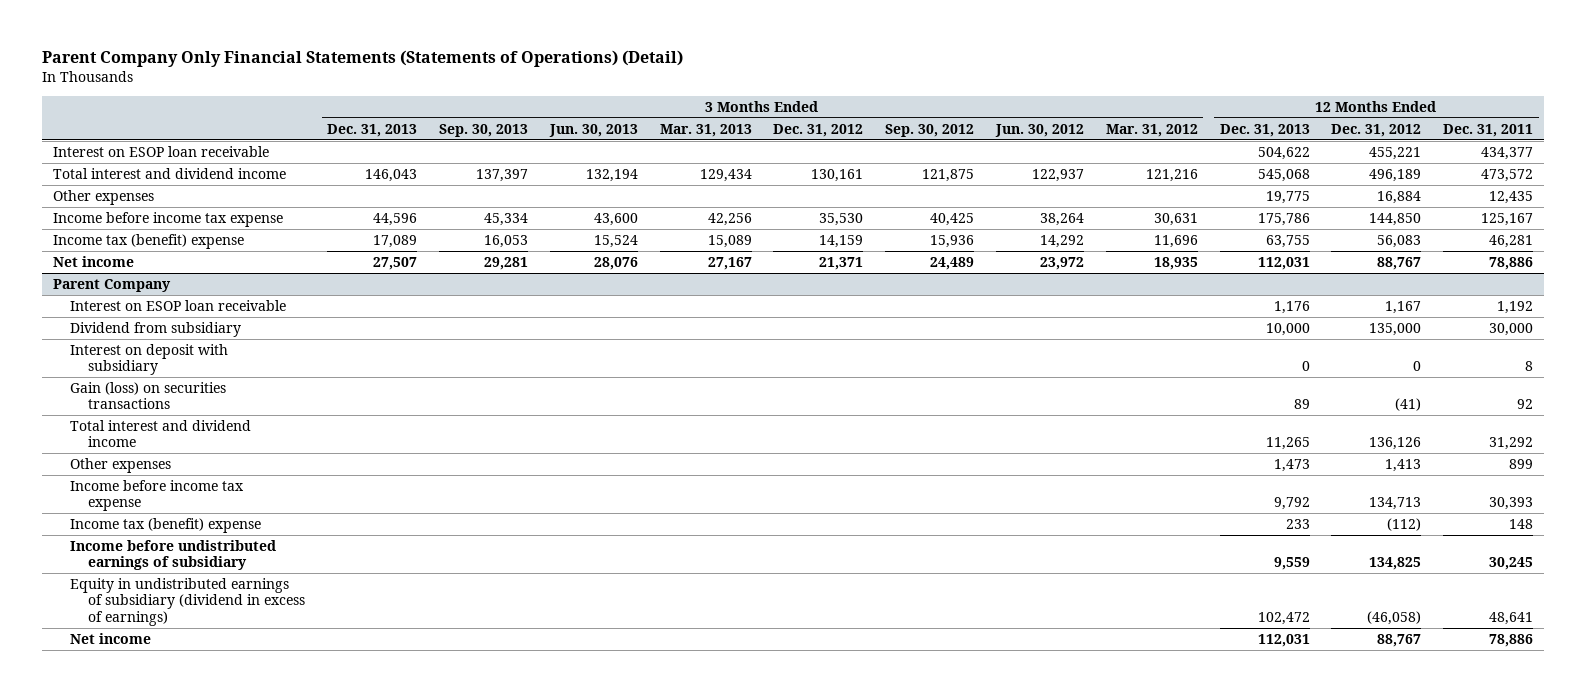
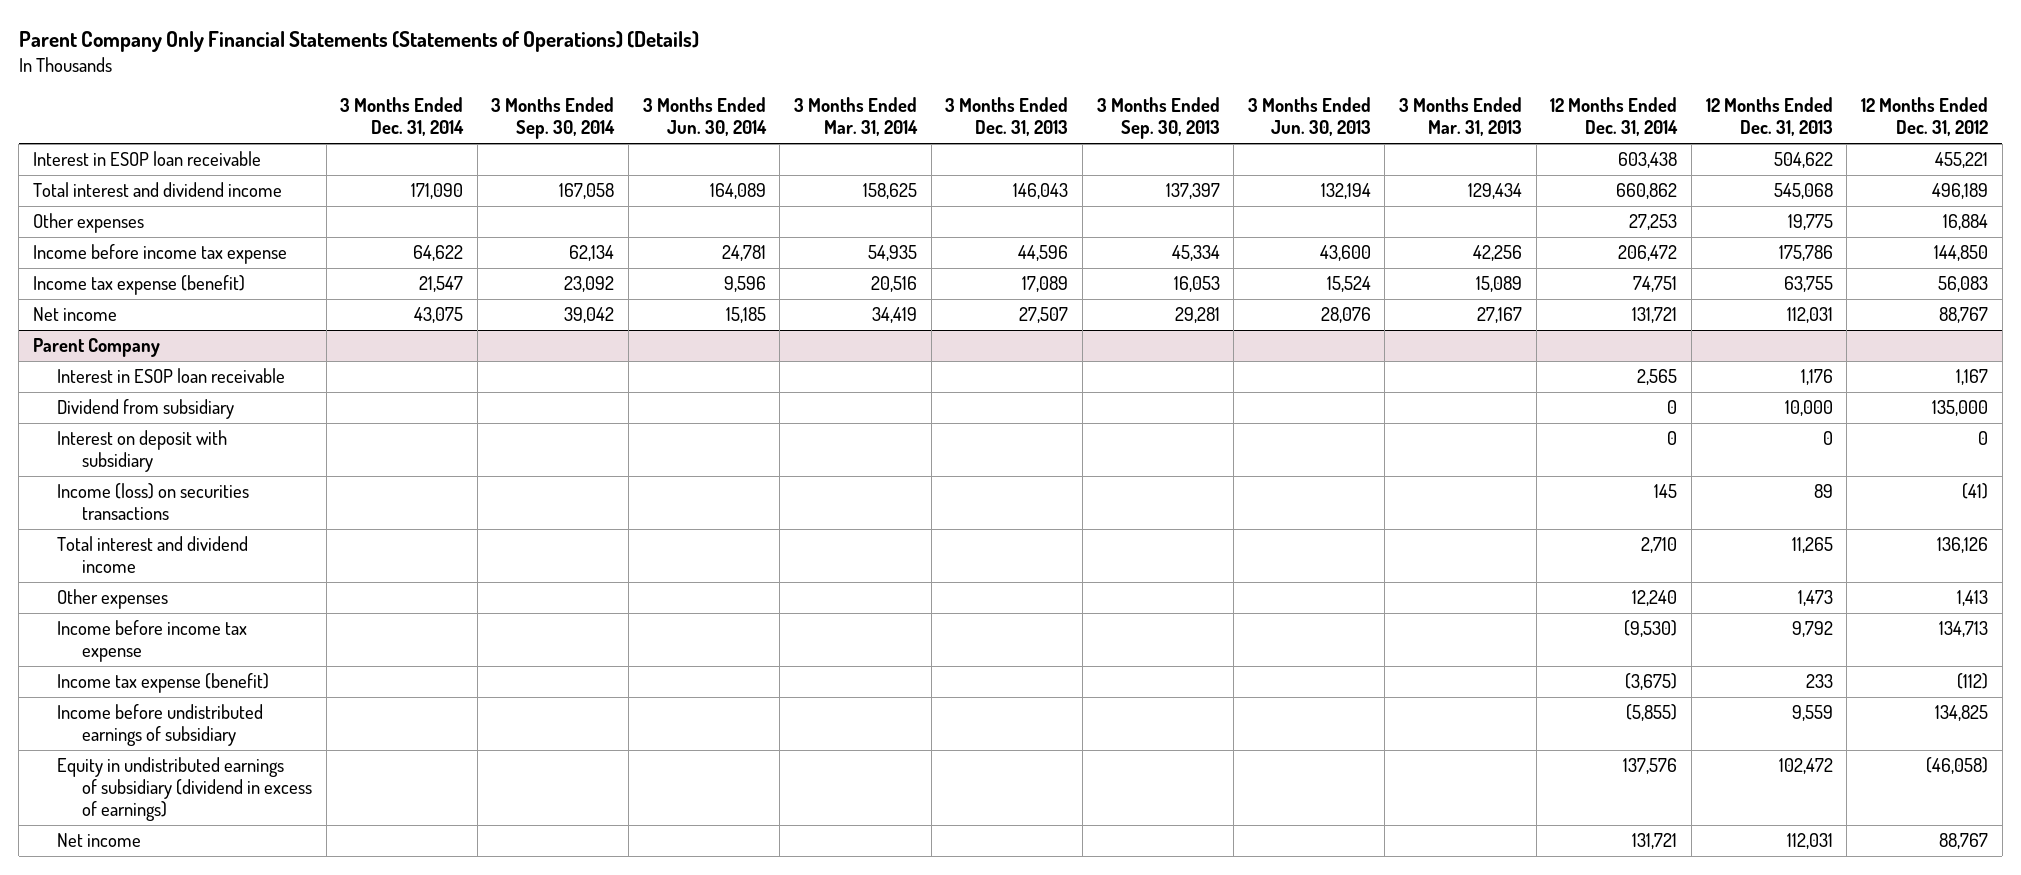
[41,50,683,68] Parent Company Only Financial Statements (Statements of Operations) (Detail) -> [18,31,699,53] Parent Company Only Financial Statements (Statements of Operations) (Details)
[773,123,864,137] Dec. 31, 2012 -> none
[885,123,975,137] Sep. 30, 2012 -> none
[995,123,1085,137] Jun. 30, 2012 -> none
[1105,123,1198,137] Mar. 31, 2012 -> none
[1443,123,1534,137] Dec. 31, 2011 -> none
none -> [340,97,465,137] 3 Months Ended Dec. 31, 2014
none -> [491,97,616,140] 3 Months Ended Sep. 30, 2014
none -> [642,97,767,137] 3 Months Ended Jun. 30, 2014
none -> [794,97,919,137] 3 Months Ended Mar. 31, 2014
none -> [1550,97,1679,137] 12 Months Ended Dec. 31, 2014
[52,145,269,157] Interest on ESOP loan receivable -> [32,151,261,167] Interest in ESOP loan receivable
[52,233,244,249] Income tax (benefit) expense -> [32,275,245,296] Income tax expense (benefit)
[70,299,287,311] Interest on ESOP loan receivable -> [57,368,286,384] Interest in ESOP loan receivable
[70,381,227,410] Gain (loss) on securities transactions -> [57,483,250,521] Income (loss) on securities transactions
[70,517,262,533] Income tax (benefit) expense -> [57,673,270,694] Income tax expense (benefit)

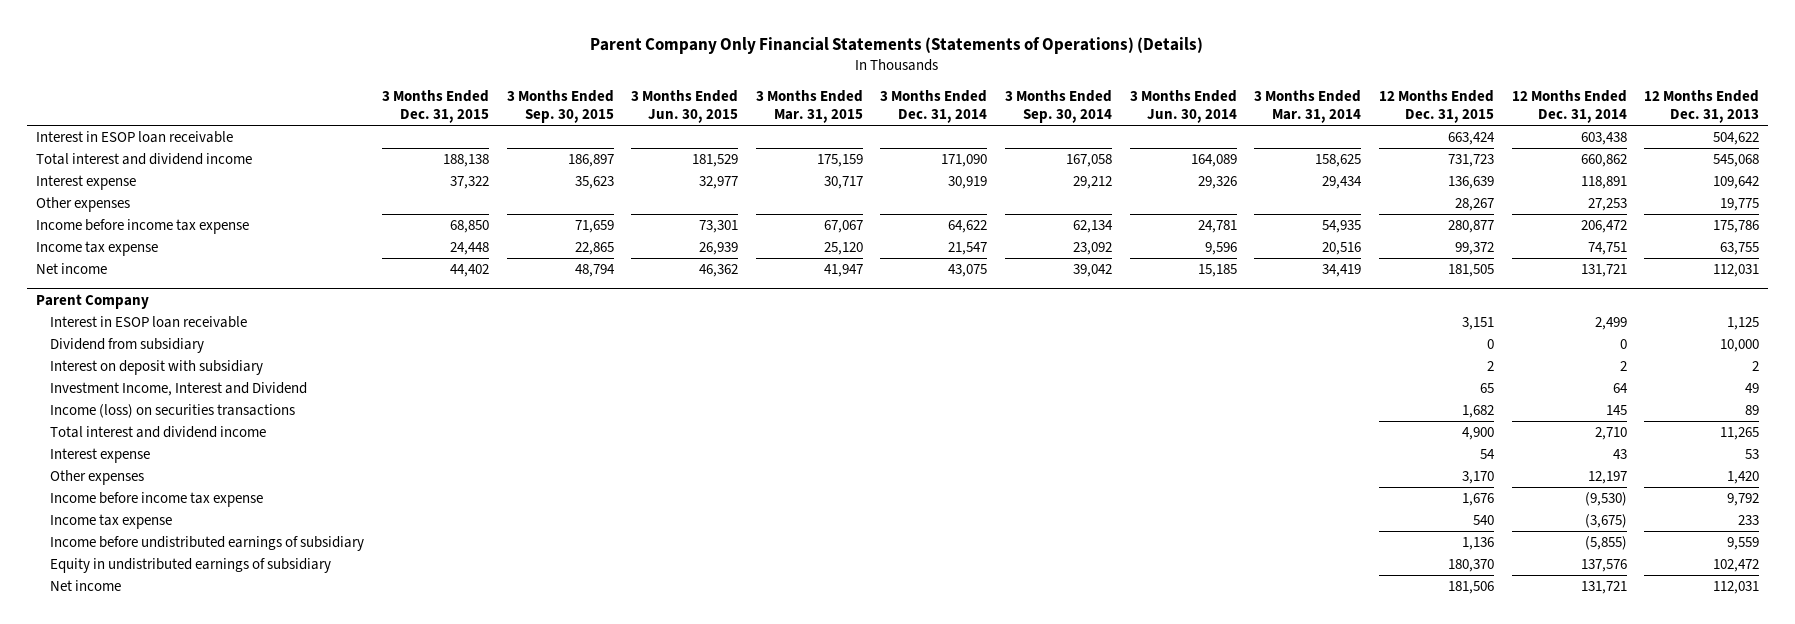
[945,97,1069,137] 3 Months Ended Dec. 31, 2013 -> none
[1096,97,1220,140] 3 Months Ended Sep. 30, 2013 -> none
[1247,97,1371,137] 3 Months Ended Jun. 30, 2013 -> none
[1399,97,1523,137] 3 Months Ended Mar. 31, 2013 -> none
[1860,97,1988,137] 12 Months Ended Dec. 31, 2012 -> none
none -> [381,90,489,124] 3 Months Ended Dec. 31, 2015
none -> [506,90,614,124] 3 Months Ended Sep. 30, 2015
none -> [631,90,739,124] 3 Months Ended Jun. 30, 2015
none -> [755,90,863,124] 3 Months Ended Mar. 31, 2015
none -> [1378,90,1494,124] 12 Months Ended Dec. 31, 2015
none -> [35,175,136,191] Interest expense
[32,275,245,296] Income tax expense (benefit) -> [35,241,158,257] Income tax expense
[1637,369,1678,386] 2,565 -> [1594,317,1627,331] 2,499
[1800,369,1833,386] 1,176 -> [1727,317,1760,331] 1,125
[1667,431,1678,446] 0 -> [1619,361,1627,372] 2
[1822,431,1833,446] 0 -> [1752,361,1760,372] 2
none -> [50,382,308,397] Investment Income, Interest and Dividend
none -> [50,448,151,464] Interest expense
[1632,590,1678,607] 12,240 -> [1587,471,1627,485] 12,197
[1797,590,1833,607] 1,473 -> [1727,471,1760,485] 1,420
[57,673,270,694] Income tax expense (benefit) -> [50,514,173,530] Income tax expense
[57,757,312,821] Equity in undistributed earnings of subsidiary (dividend in excess of earnings) -> [50,558,332,574] Equity in undistributed earnings of subsidiary

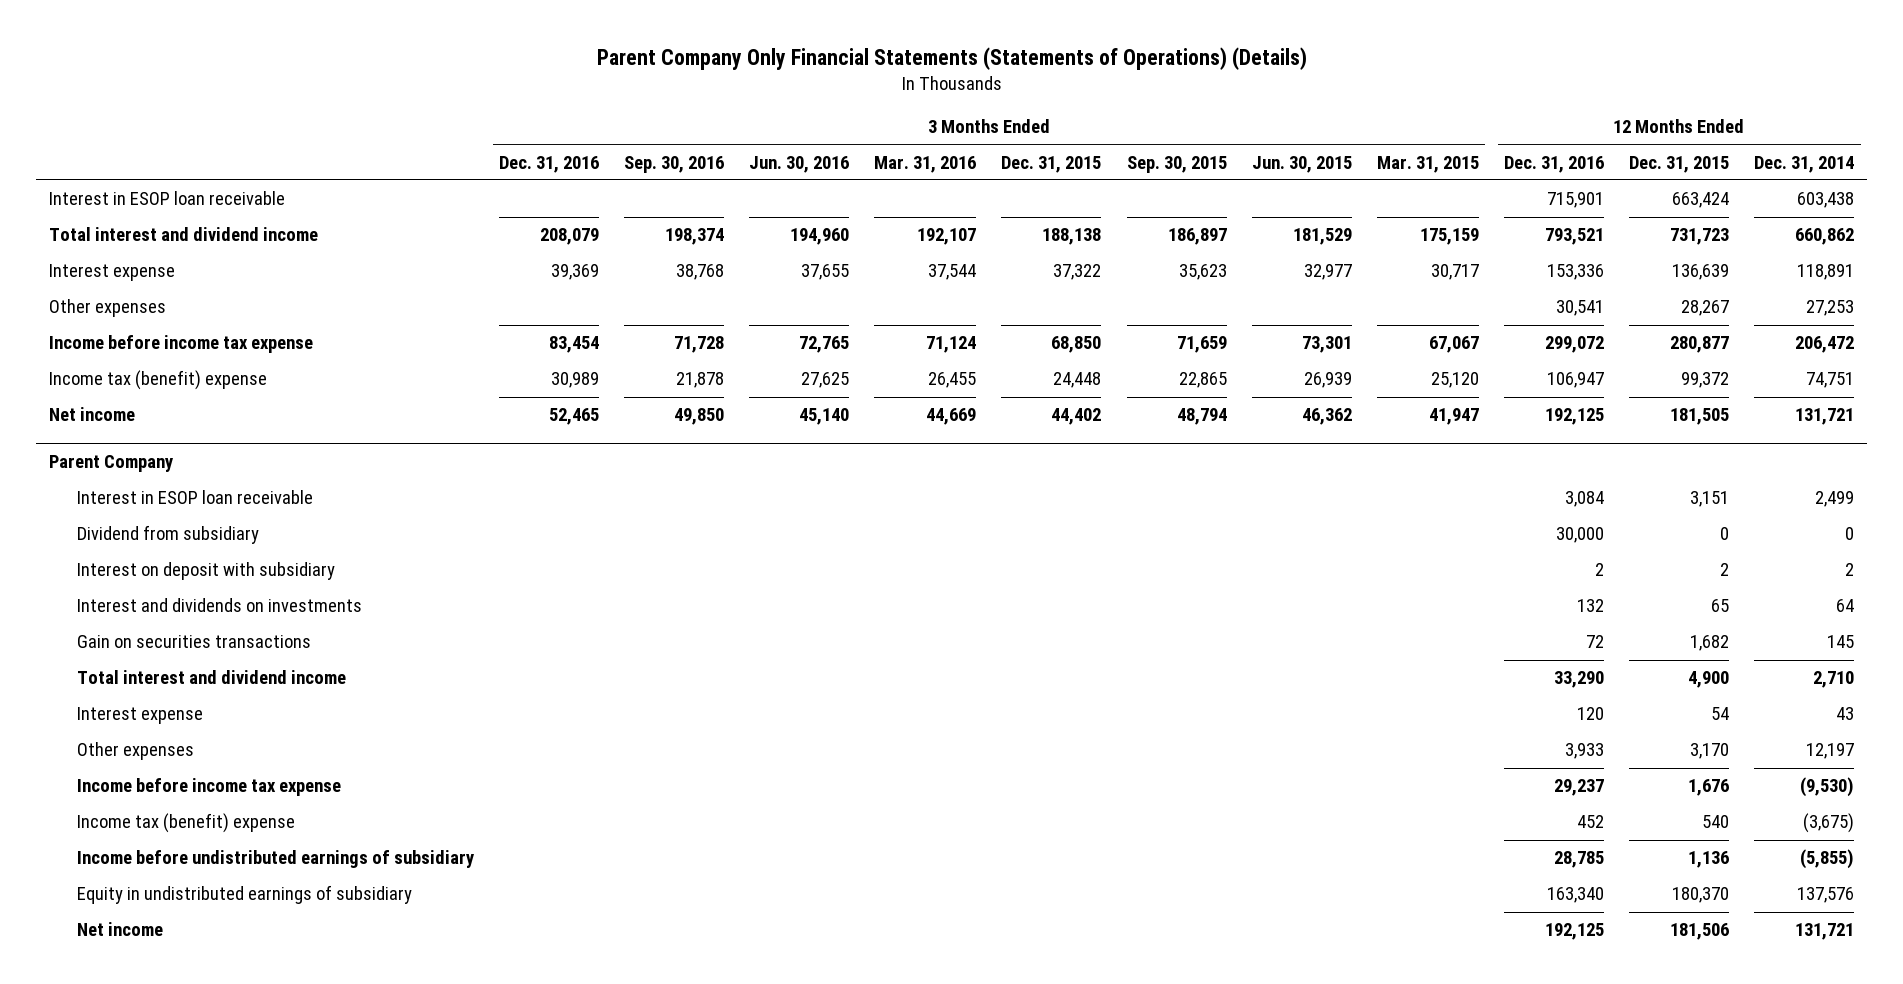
[880,90,988,124] 3 Months Ended Dec. 31, 2014 -> none
[1005,90,1113,124] 3 Months Ended Sep. 30, 2014 -> none
[1129,90,1237,124] 3 Months Ended Jun. 30, 2014 -> none
[1254,90,1362,124] 3 Months Ended Mar. 31, 2014 -> none
[1644,90,1760,124] 12 Months Ended Dec. 31, 2013 -> none
none -> [498,155,599,173] Dec. 31, 2016
none -> [623,155,724,173] Sep. 30, 2016
none -> [749,155,850,173] Jun. 30, 2016
none -> [874,155,977,173] Mar. 31, 2016
none -> [1504,155,1605,173] Dec. 31, 2016
[35,241,158,257] Income tax expense -> [48,370,267,391] Income tax (benefit) expense
[50,382,308,397] Investment Income, Interest and Dividend -> [76,598,362,613] Interest and dividends on investments
[50,404,296,419] Income (loss) on securities transactions -> [76,635,311,649] Gain on securities transactions
[50,514,173,530] Income tax expense -> [76,813,295,834] Income tax (benefit) expense

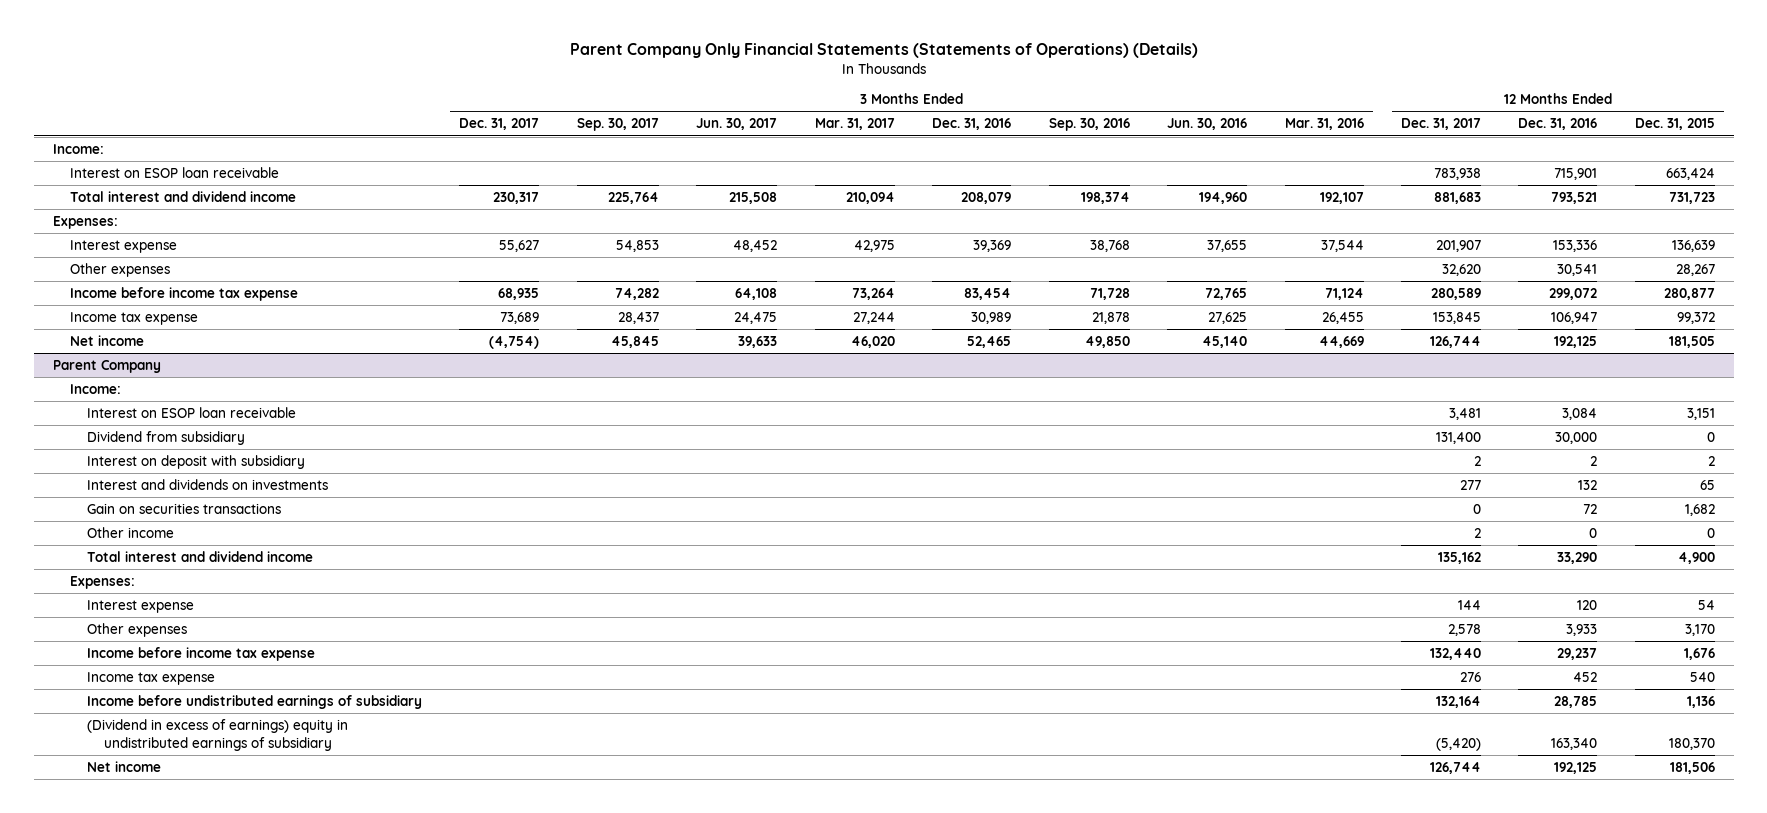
[1001,155,1102,173] Dec. 31, 2015 -> none
[1126,155,1227,173] Sep. 30, 2015 -> none
[1251,155,1352,173] Jun. 30, 2015 -> none
[1376,155,1479,173] Mar. 31, 2015 -> none
[1754,155,1855,173] Dec. 31, 2014 -> none
none -> [459,118,540,131] Dec. 31, 2017
none -> [576,118,659,132] Sep. 30, 2017
none -> [696,118,778,131] Jun. 30, 2017
none -> [814,118,895,131] Mar. 31, 2017
none -> [1401,118,1482,131] Dec. 31, 2017
none -> [52,143,104,154] Income:
[48,191,285,206] Interest in ESOP loan receivable -> [69,166,279,178] Interest on ESOP loan receivable
none -> [52,215,118,229] Expenses:
[48,370,267,391] Income tax (benefit) expense -> [69,311,198,325] Income tax expense
none -> [69,383,121,394] Income:
[76,490,313,505] Interest in ESOP loan receivable -> [87,406,297,418] Interest on ESOP loan receivable
none -> [87,526,175,538] Other income
none -> [69,575,135,589] Expenses:
[76,813,295,834] Income tax (benefit) expense -> [87,671,216,685] Income tax expense
[76,885,412,905] Equity in undistributed earnings of subsidiary -> [87,718,349,751] (Dividend in excess of earnings) equity in undistributed earnings of subsidiary

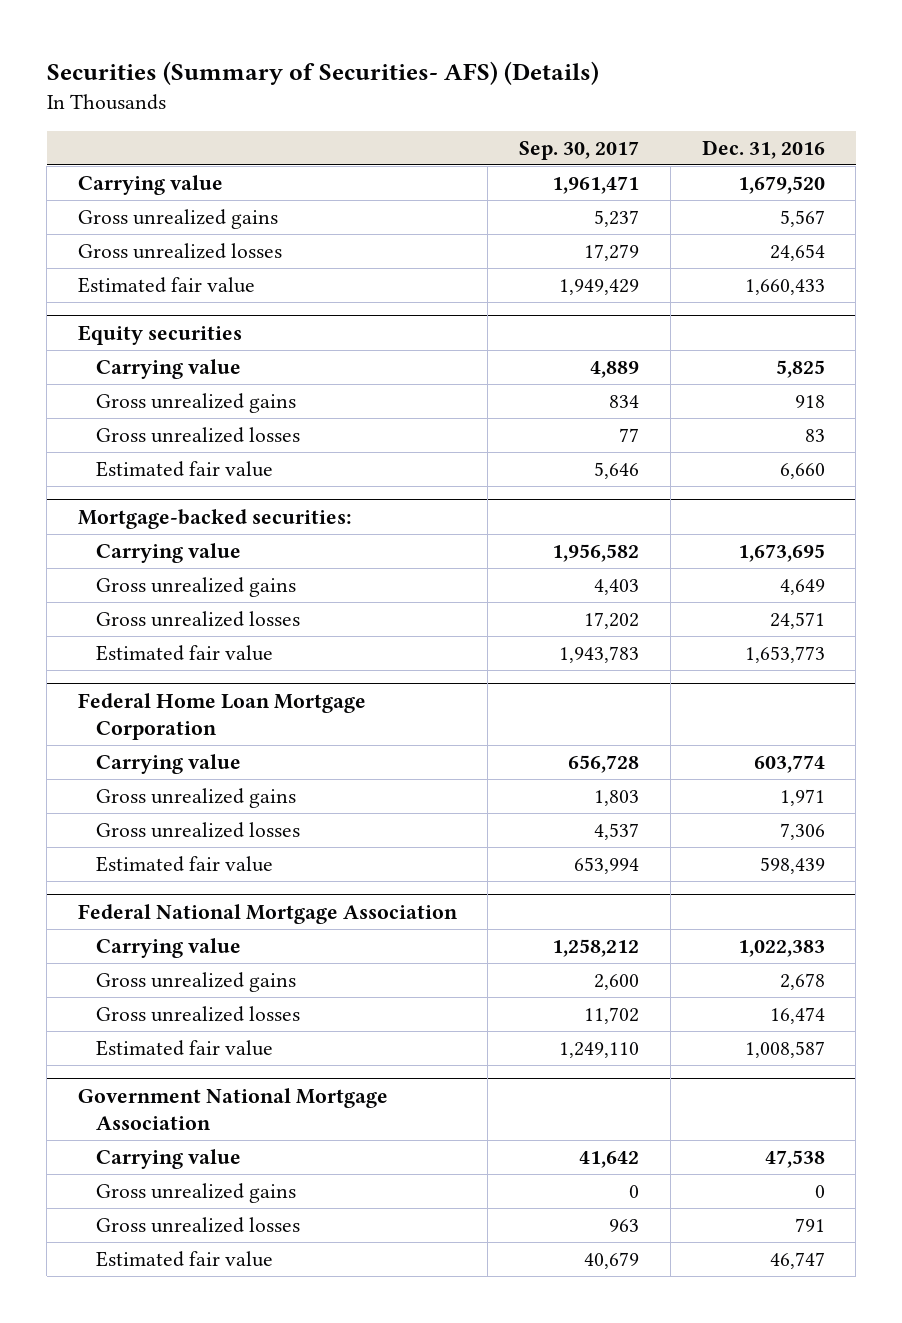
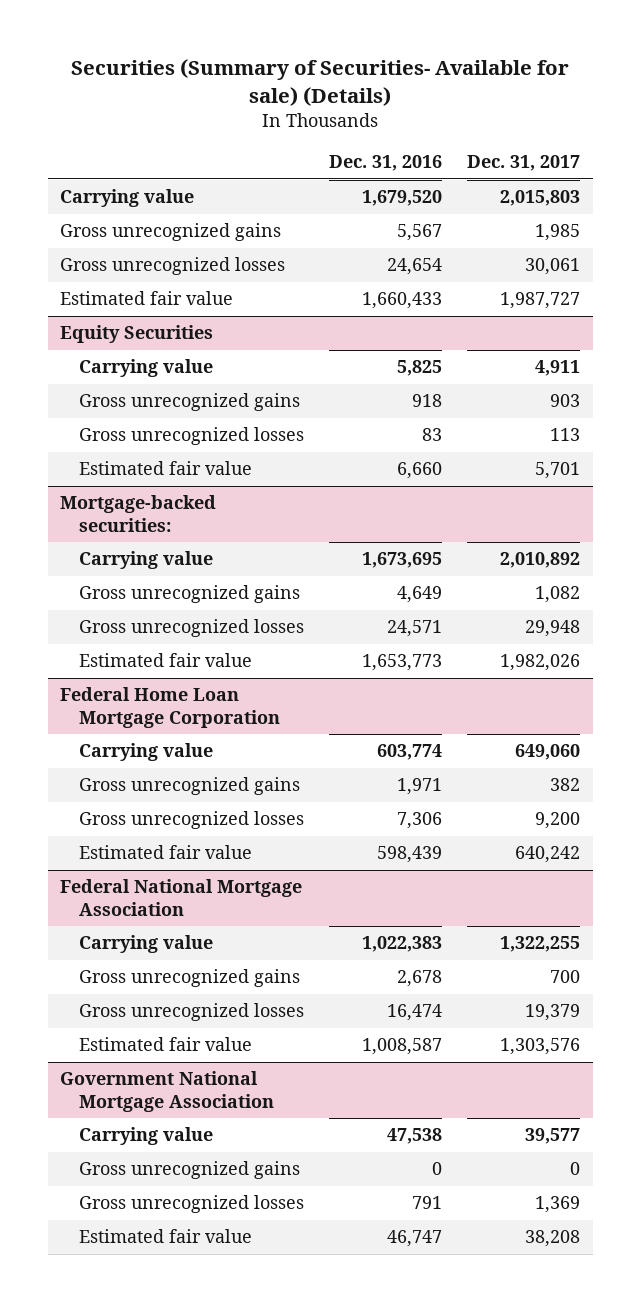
[46,61,599,86] Securities (Summary of Securities- AFS) (Details) -> [71,59,570,106] Securities (Summary of Securities- Available for sale) (Details)
[519,140,640,160] Sep. 30, 2017 -> none
none -> [467,155,581,172] Dec. 31, 2017
[77,209,278,230] Gross unrealized gains -> [60,223,282,242] Gross unrecognized gains
[77,243,282,260] Gross unrealized losses -> [60,257,286,276] Gross unrecognized losses
[77,324,242,345] Equity securities -> [60,325,214,344] Equity Securities
[96,393,297,414] Gross unrealized gains -> [78,393,300,412] Gross unrecognized gains
[96,427,301,444] Gross unrealized losses -> [78,427,304,446] Gross unrecognized losses
[96,577,297,598] Gross unrealized gains -> [78,585,300,604] Gross unrecognized gains
[96,611,301,628] Gross unrealized losses -> [78,619,304,638] Gross unrecognized losses
[96,788,297,809] Gross unrealized gains -> [78,777,300,796] Gross unrecognized gains
[96,822,301,839] Gross unrealized losses -> [78,811,304,830] Gross unrecognized losses
[96,972,297,993] Gross unrealized gains -> [78,969,300,988] Gross unrecognized gains
[96,1006,301,1023] Gross unrealized losses -> [78,1003,304,1022] Gross unrecognized losses
[96,1183,297,1204] Gross unrealized gains -> [78,1161,300,1180] Gross unrecognized gains
[96,1217,301,1234] Gross unrealized losses -> [78,1195,304,1214] Gross unrecognized losses

